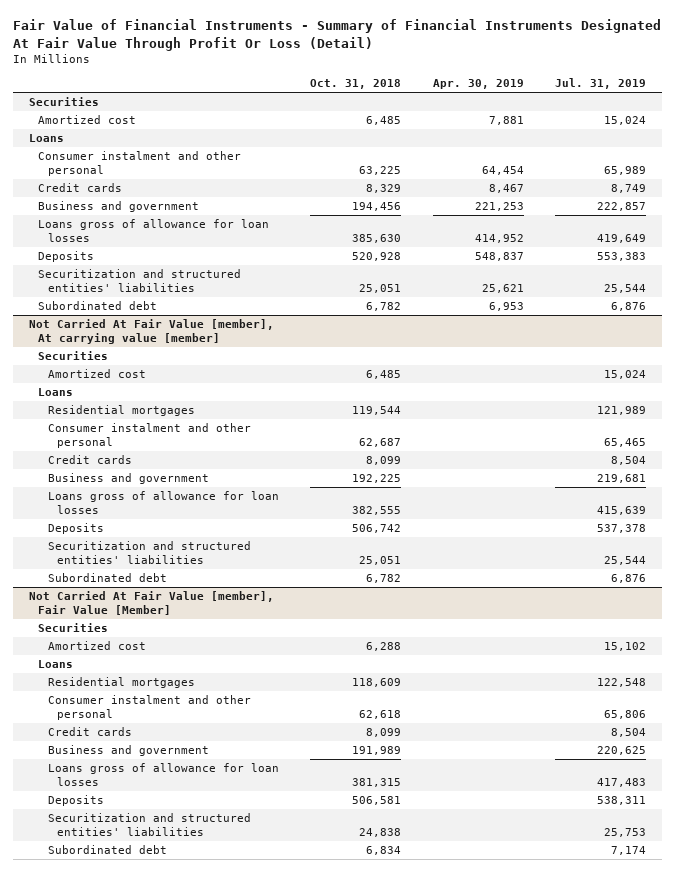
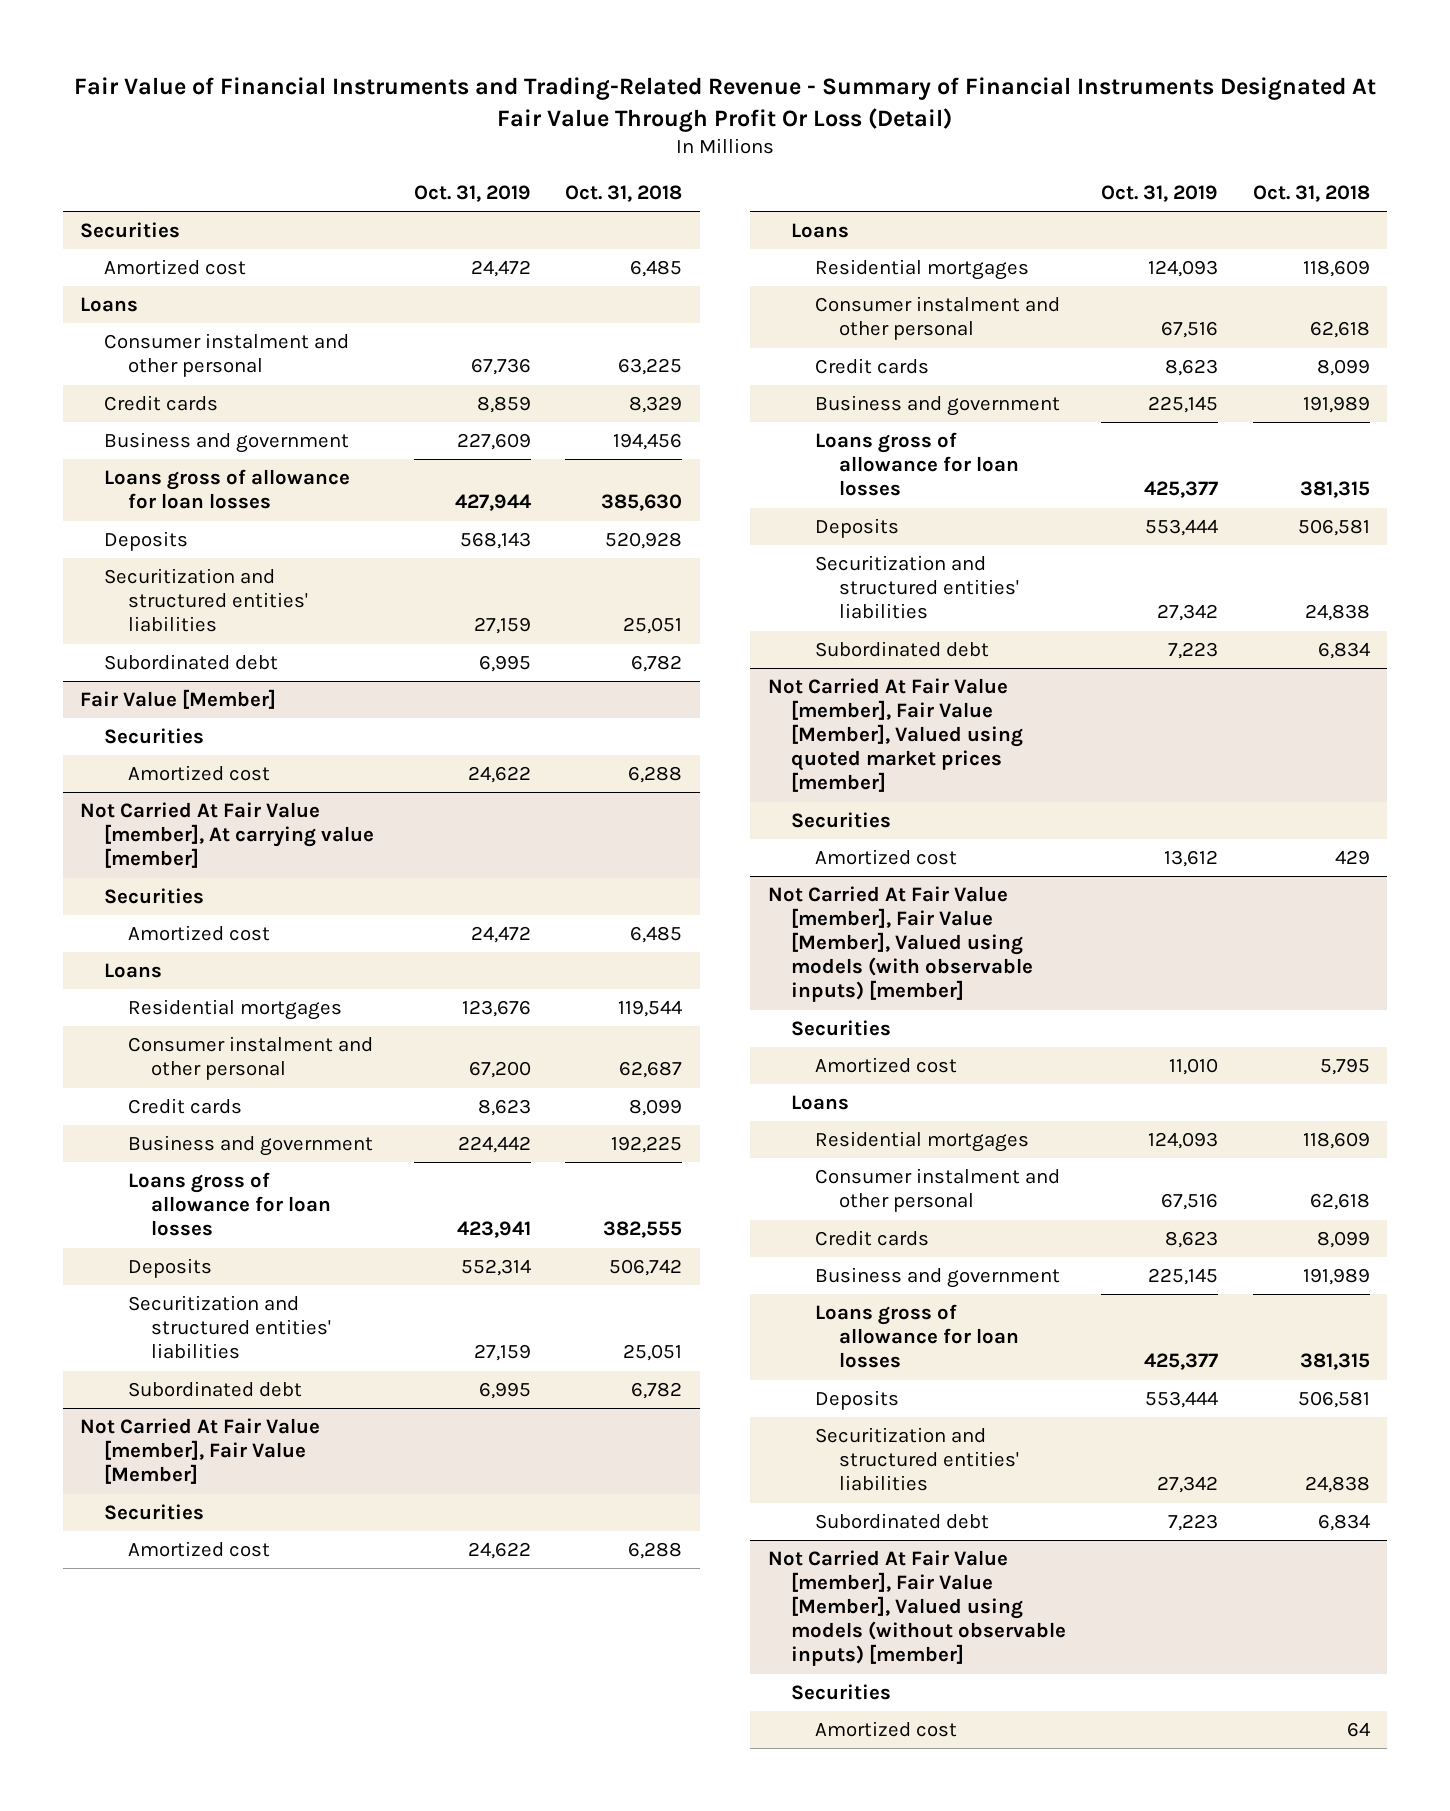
[13,19,662,51] Fair Value of Financial Instruments - Summary of Financial Instruments Designated At Fair Value Through Profit Or Loss (Detail) -> [73,77,1376,132] Fair Value of Financial Instruments and Trading-Related Revenue - Summary of Financial Instruments Designated At Fair Value Through Profit Or Loss (Detail)
[432,79,524,90] Apr. 30, 2019 -> none
[555,78,647,90] Jul. 31, 2019 -> none
none -> [413,184,531,202] Oct. 31, 2019
none -> [80,689,277,710] Fair Value [Member]
none -> [103,728,204,745] Securities
none -> [127,765,270,782] Amortized cost
none -> [767,678,1024,793] Not Carried At Fair Value [member], Fair Value [Member], Valued using quoted market prices [member]
none -> [791,812,892,829] Securities
none -> [815,849,958,866] Amortized cost
none -> [767,886,1034,1003] Not Carried At Fair Value [member], Fair Value [Member], Valued using models (with observable inputs) [member]
none -> [791,1020,892,1037] Securities
none -> [815,1057,958,1074] Amortized cost
none -> [791,1095,850,1111] Loans
none -> [815,1131,1030,1153] Residential mortgages
none -> [815,1168,1061,1213] Consumer instalment and other personal
none -> [815,1230,930,1247] Credit cards
none -> [815,1267,1061,1289] Business and government
none -> [815,1304,1019,1369] Loans gross of allowance for loan losses
none -> [815,1390,900,1411] Deposits
none -> [815,1427,1019,1492] Securitization and structured entities' liabilities
none -> [815,1513,990,1530] Subordinated debt
none -> [767,1550,1067,1667] Not Carried At Fair Value [member], Fair Value [Member], Valued using models (without observable inputs) [member]
none -> [791,1684,892,1701] Securities
none -> [815,1721,958,1738] Amortized cost

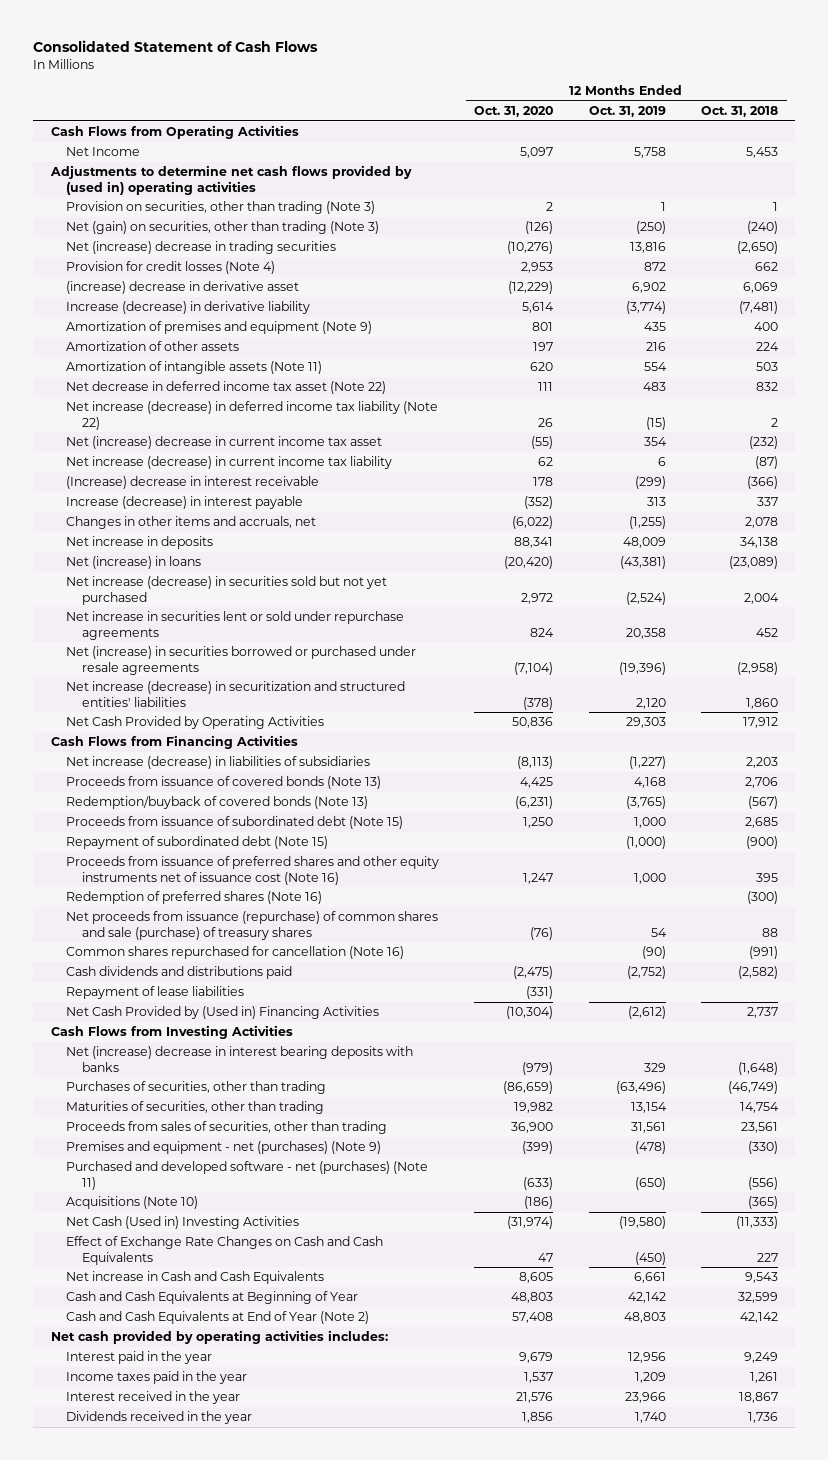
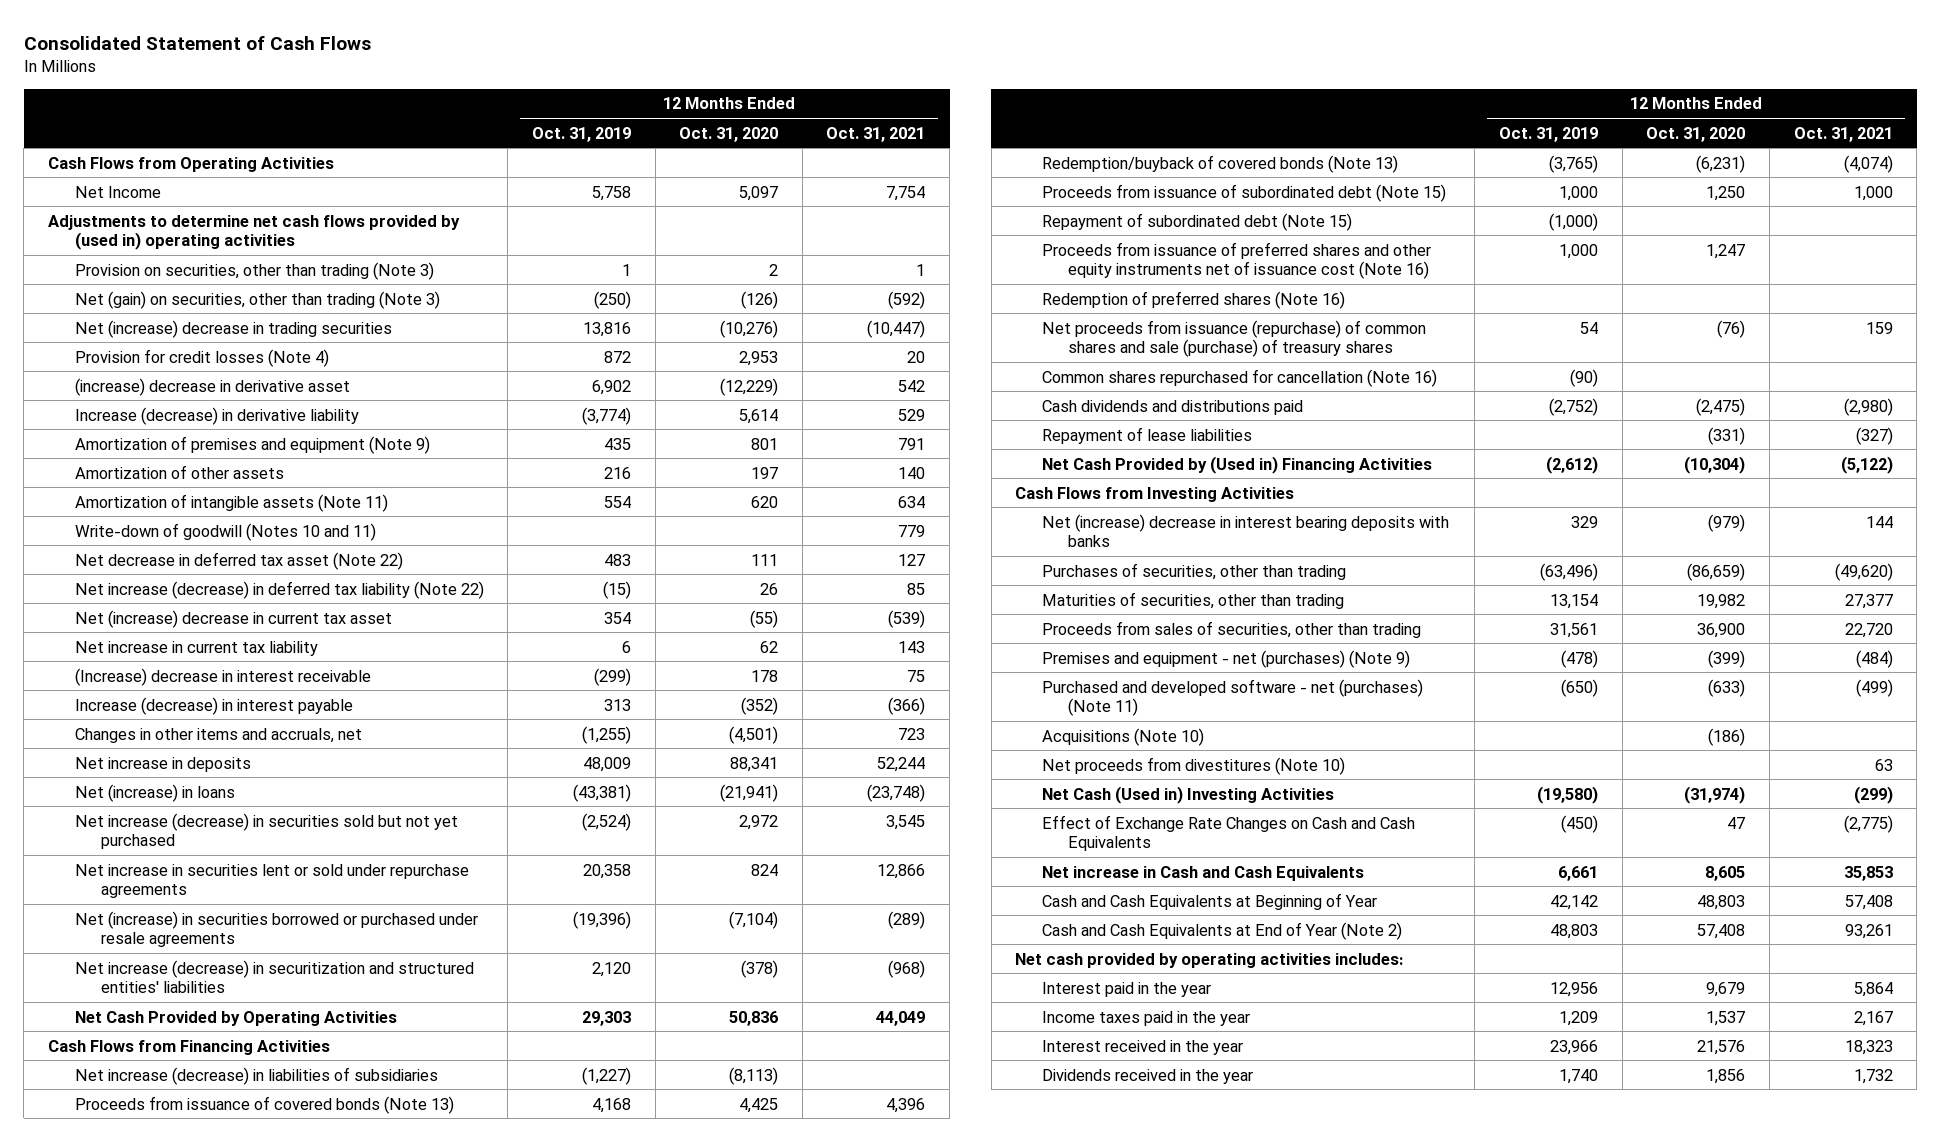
[700,105,778,117] Oct. 31, 2018 -> none
none -> [826,126,926,142] Oct. 31, 2021
none -> [74,522,376,541] Write-down of goodwill (Notes 10 and 11)
[66,381,387,395] Net decrease in deferred income tax asset (Note 22) -> [74,551,403,570] Net decrease in deferred tax asset (Note 22)
[66,401,439,430] Net increase (decrease) in deferred income tax liability (Note 22) -> [74,580,484,599] Net increase (decrease) in deferred tax liability (Note 22)
[66,436,383,450] Net (increase) decrease in current income tax asset -> [74,609,392,628] Net (increase) decrease in current tax asset
[66,456,393,470] Net increase (decrease) in current income tax liability -> [74,640,318,656] Net increase in current tax liability
[512,516,554,530] (6,022) -> [729,725,779,744] (4,501)
[504,556,554,570] (20,420) -> [720,783,779,802] (21,941)
none -> [1041,756,1345,775] Net proceeds from divestitures (Note 10)

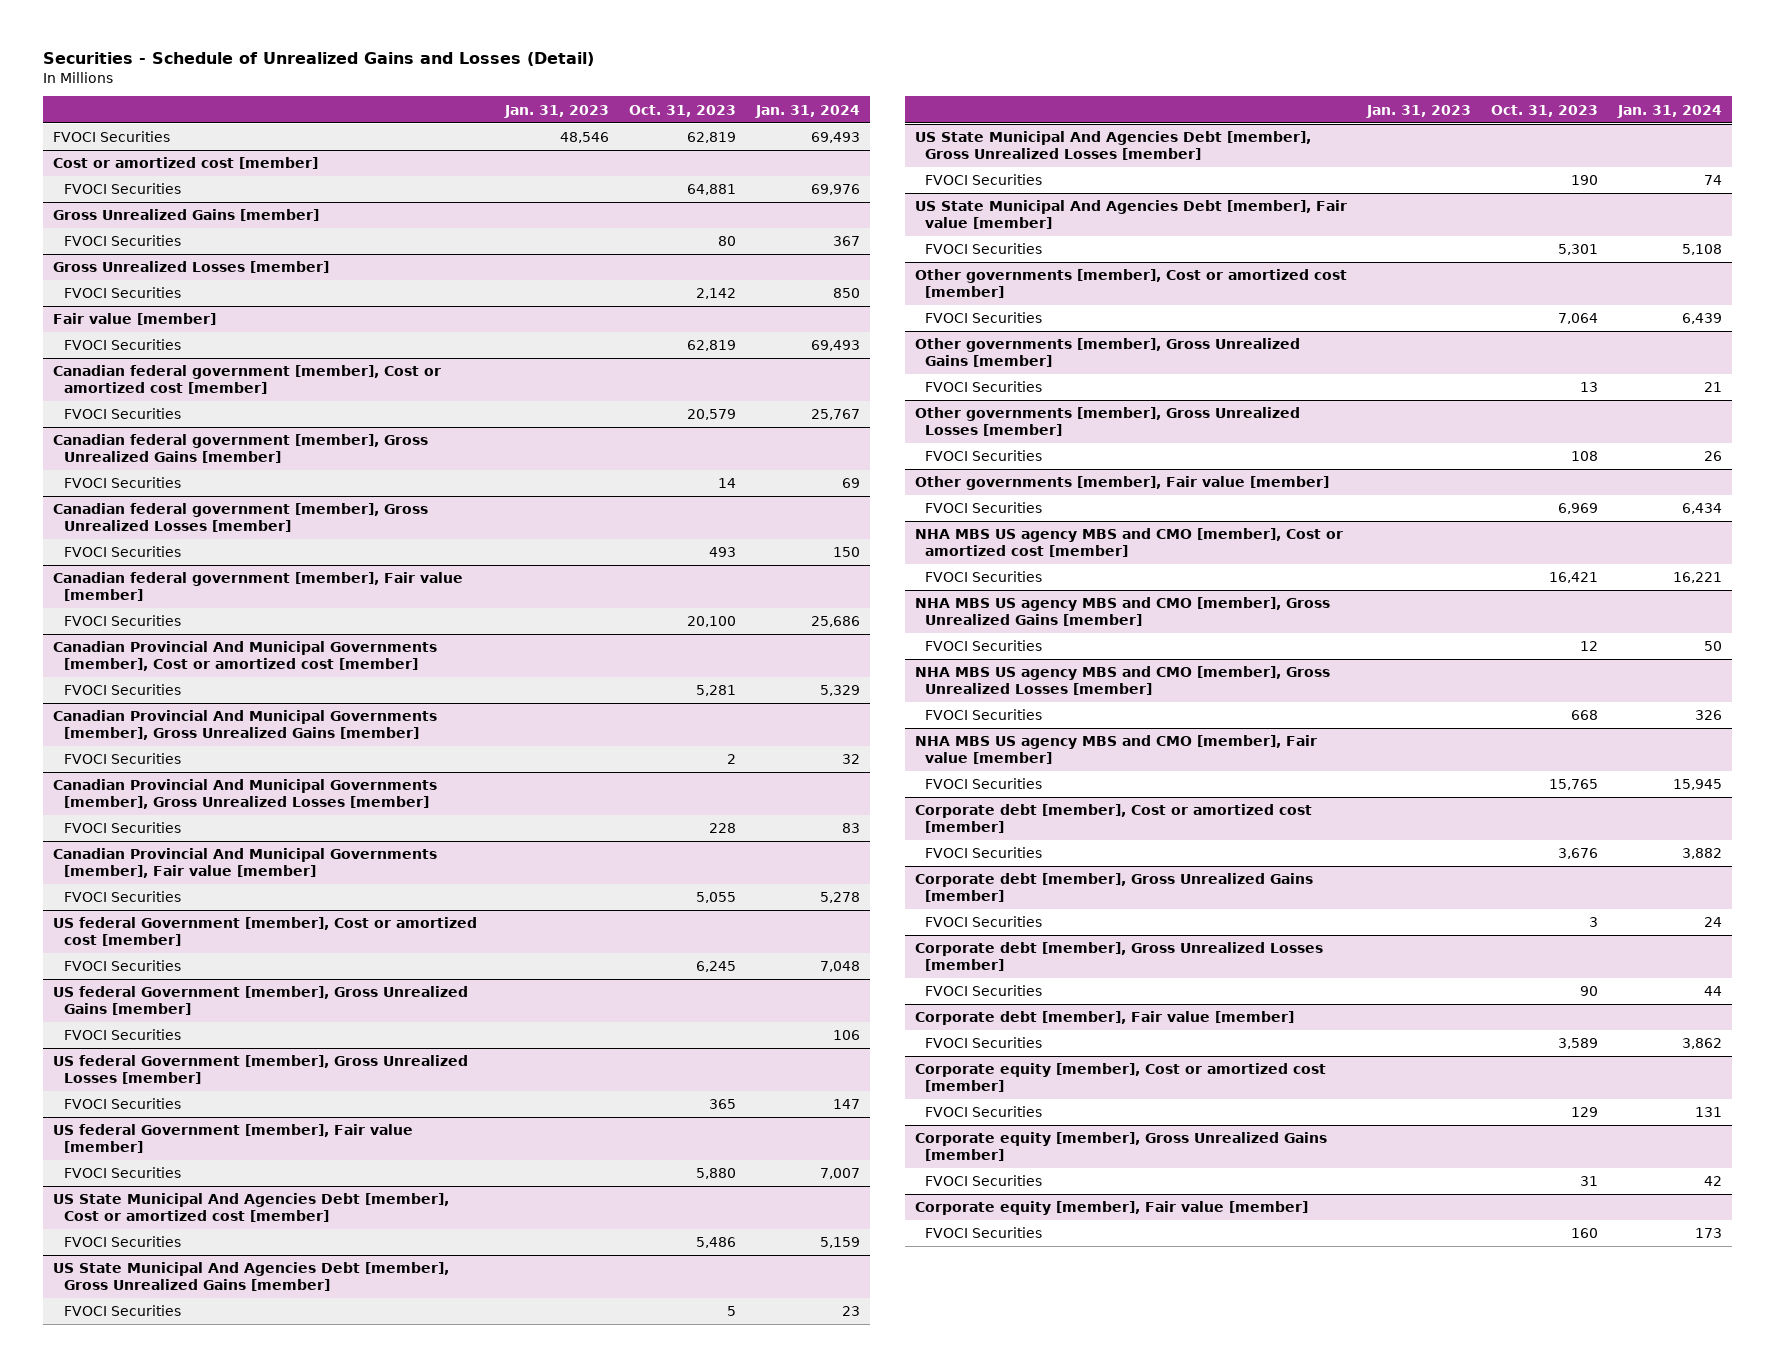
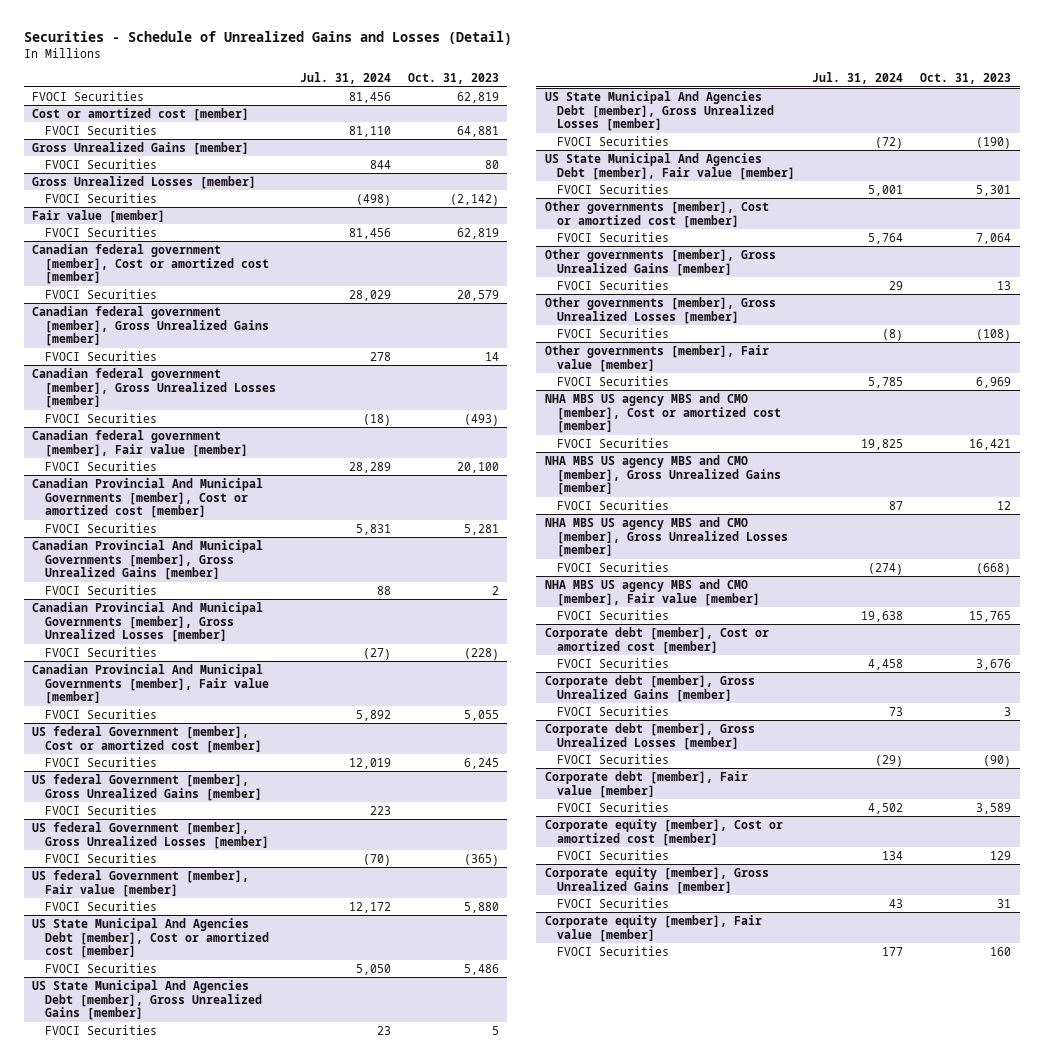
[504,104,610,118] Jan. 31, 2023 -> none
[755,104,861,118] Jan. 31, 2024 -> none
none -> [299,72,391,85] Jul. 31, 2024
[696,288,737,300] 2,142 -> [449,193,499,206] (2,142)
[709,547,737,558] 493 -> [463,413,499,426] (493)
[709,823,737,834] 228 -> [463,647,499,660] (228)
[709,1099,737,1110] 365 -> [463,853,499,866] (365)
[1570,175,1598,186] 190 -> [976,136,1012,149] (190)
[1570,451,1598,462] 108 -> [976,328,1012,341] (108)
[1570,710,1598,721] 668 -> [976,562,1012,575] (668)
[1579,986,1598,997] 90 -> [983,754,1012,767] (90)

